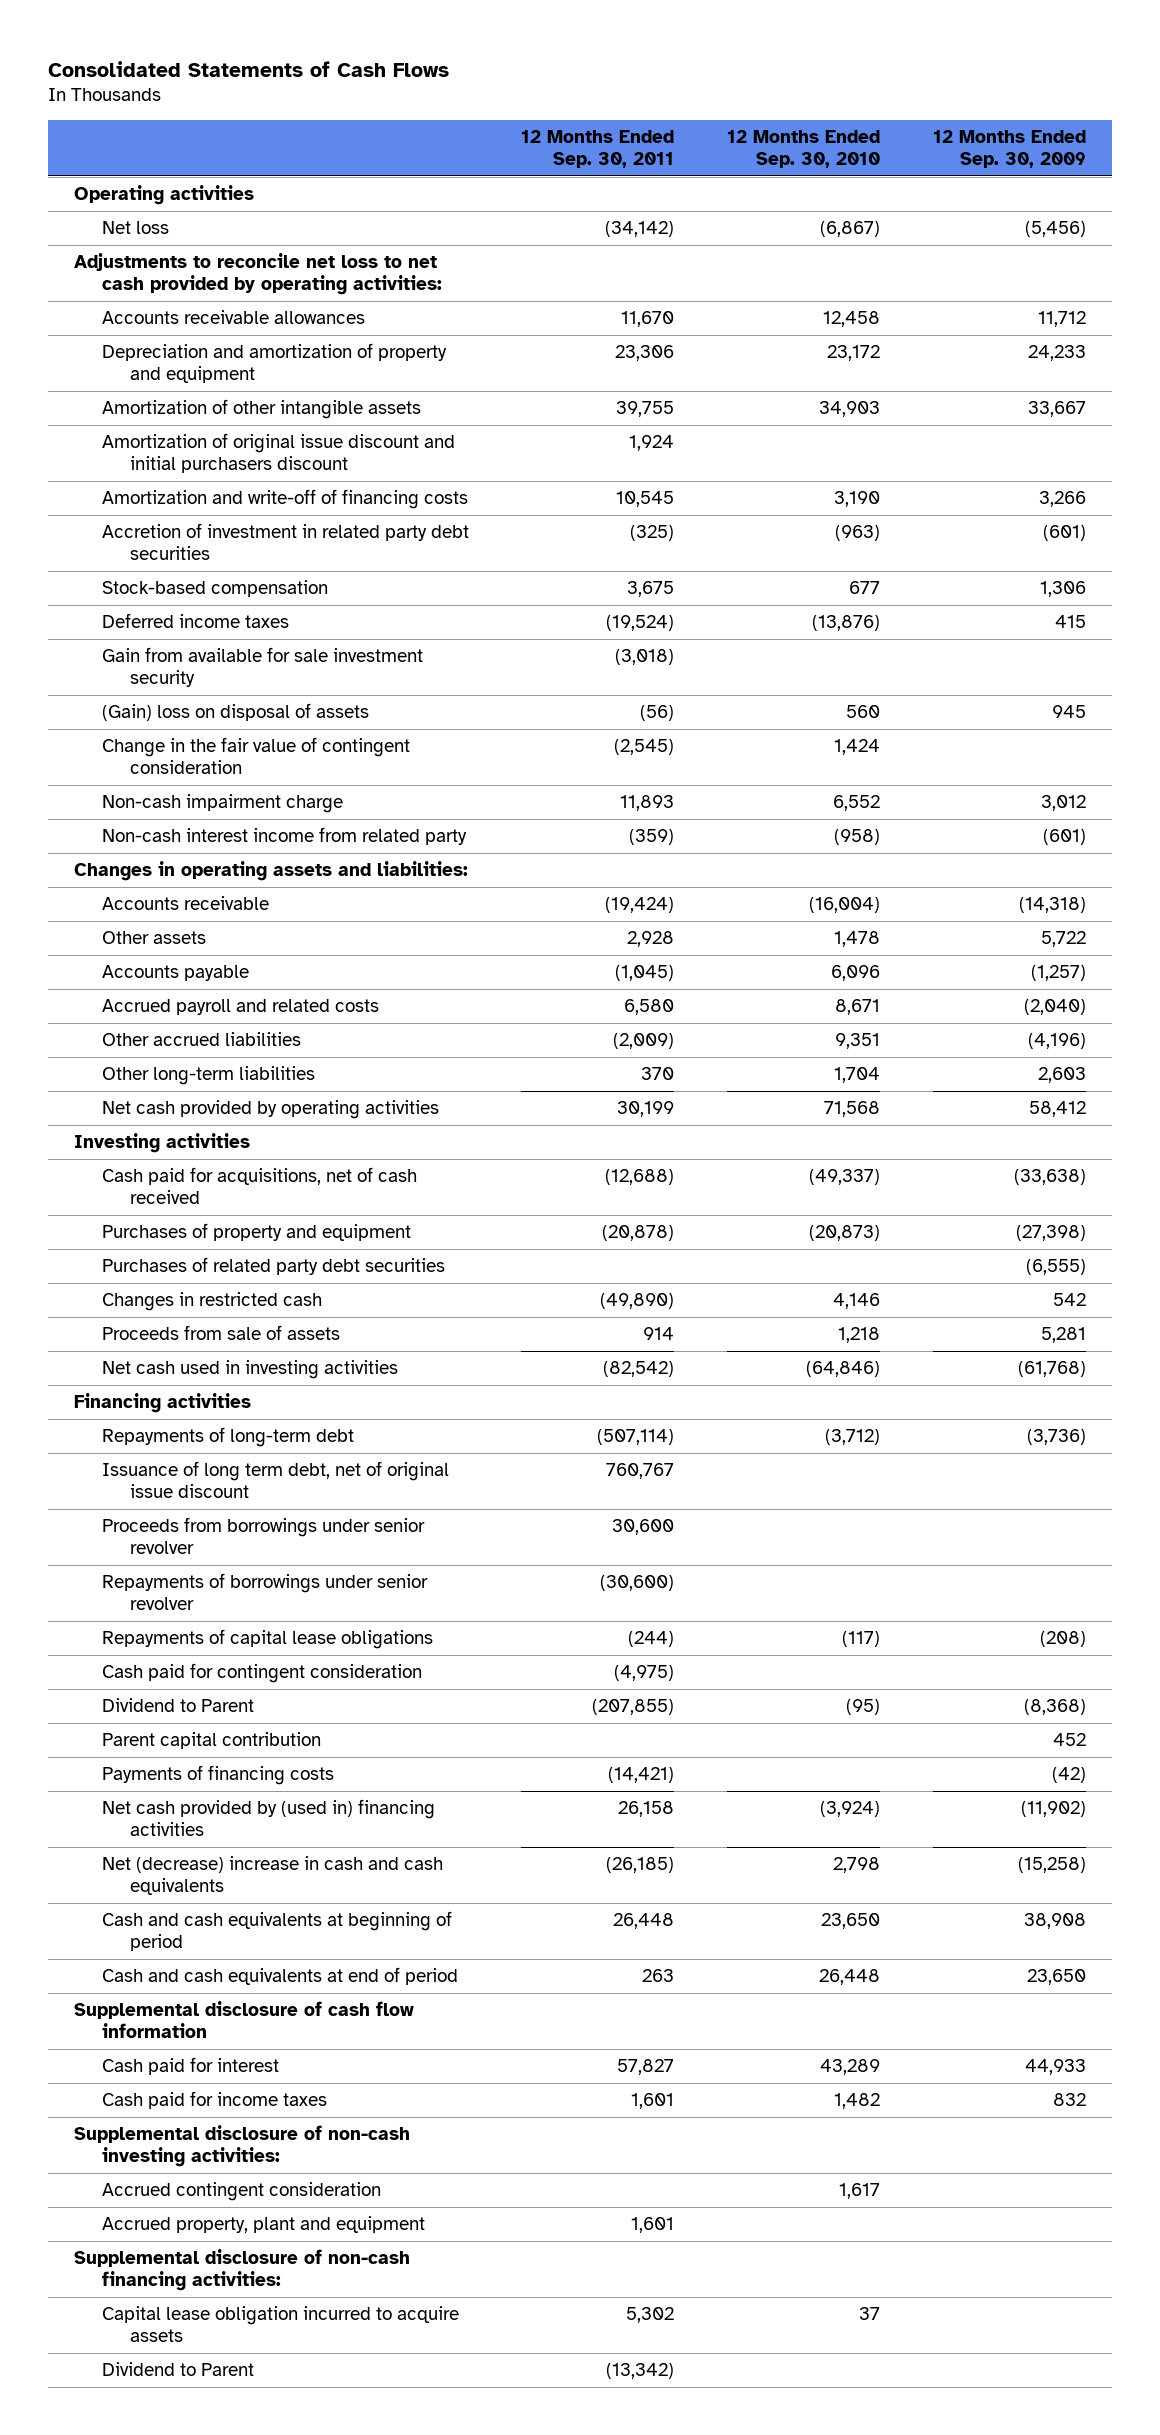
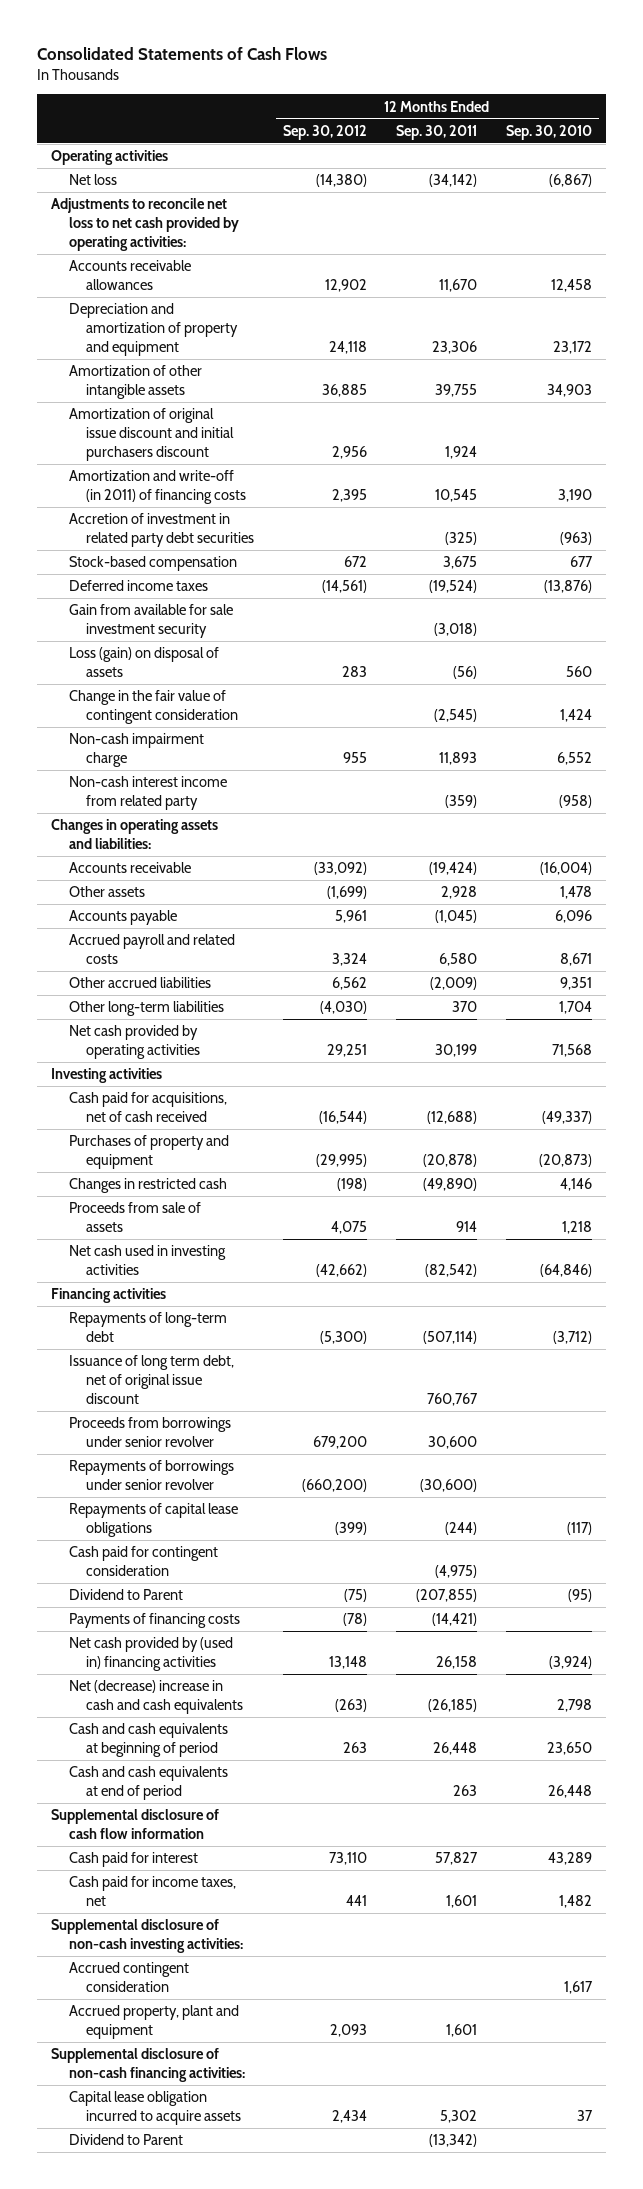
[932,130,1086,169] 12 Months Ended Sep. 30, 2009 -> none
none -> [282,124,367,140] Sep. 30, 2012
[101,489,468,510] Amortization and write-off of financing costs -> [68,470,247,505] Amortization and write-off (in 2011) of financing costs
[101,703,369,722] (Gain) loss on disposal of assets -> [68,647,219,678] Loss (gain) on disposal of assets
[101,1257,445,1276] Purchases of related party debt securities -> none
[101,1732,321,1750] Parent capital contribution -> none
[101,2091,327,2110] Cash paid for income taxes -> [68,1876,236,1907] Cash paid for income taxes, net

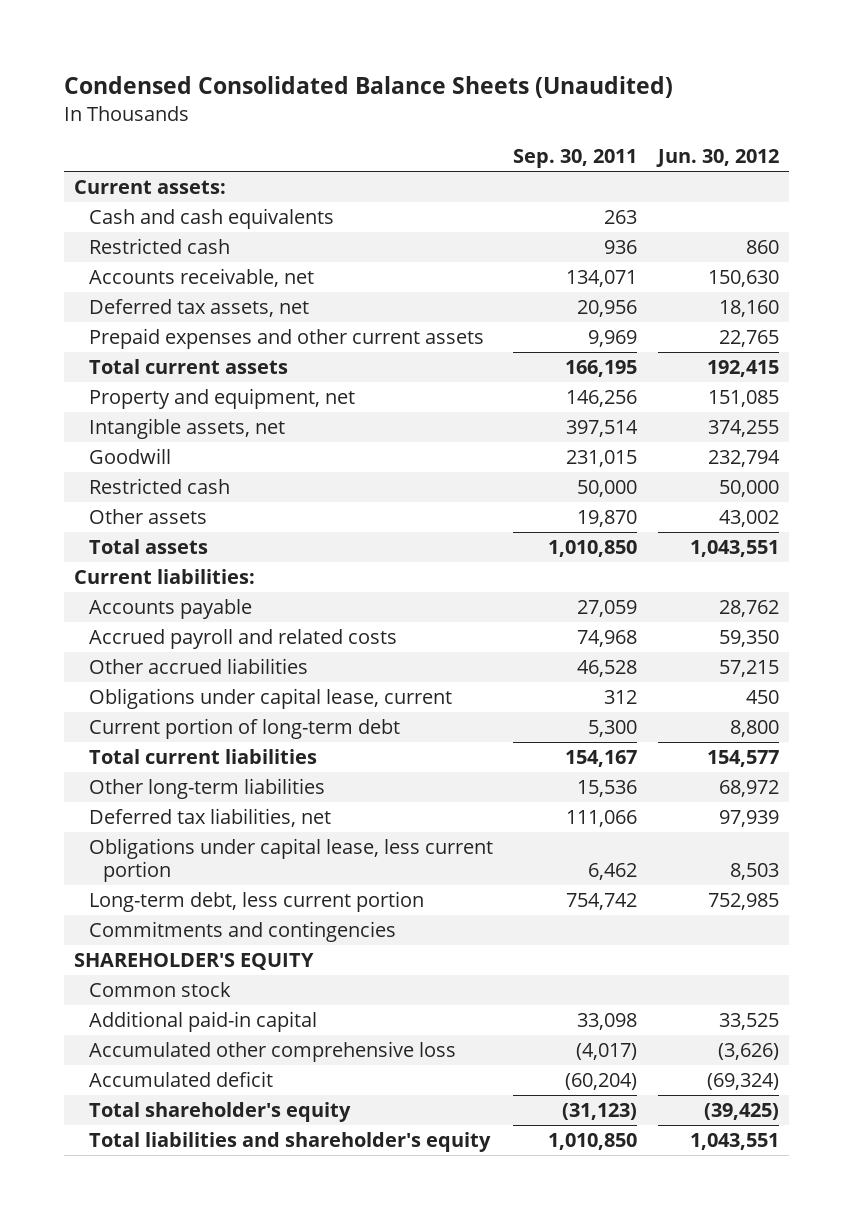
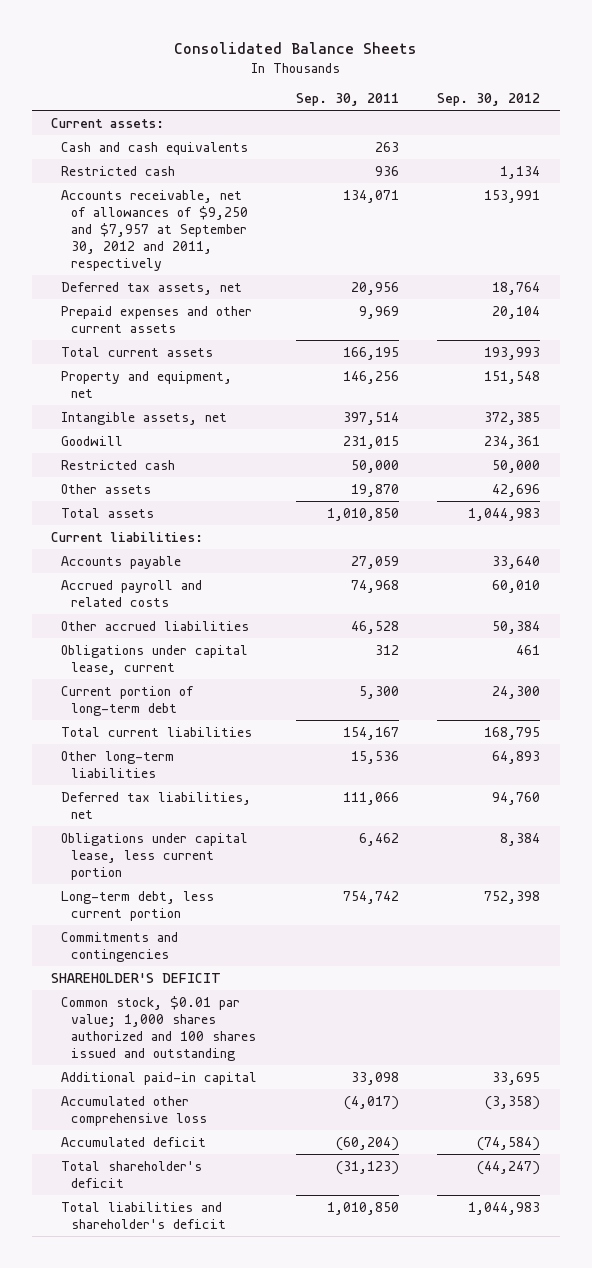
[63,76,673,99] Condensed Consolidated Balance Sheets (Unaudited) -> [173,41,417,54] Consolidated Balance Sheets
[655,149,779,168] Jun. 30, 2012 -> none
none -> [437,93,541,107] Sep. 30, 2012
[88,268,314,288] Accounts receivable, net -> [61,189,249,272] Accounts receivable, net of allowances of $9,250 and $7,957 at September 30, 2012 and 2011, respectively
[73,953,314,971] SHAREHOLDER'S EQUITY -> [51,972,222,983] SHAREHOLDER'S DEFICIT
[88,982,231,998] Common stock -> [61,995,257,1062] Common stock, $0.01 par value; 1,000 shares authorized and 100 shares issued and outstanding
[88,1102,351,1123] Total shareholder's equity -> [61,1160,203,1188] Total shareholder's deficit
[88,1132,491,1153] Total liabilities and shareholder's equity -> [61,1201,227,1229] Total liabilities and shareholder's deficit

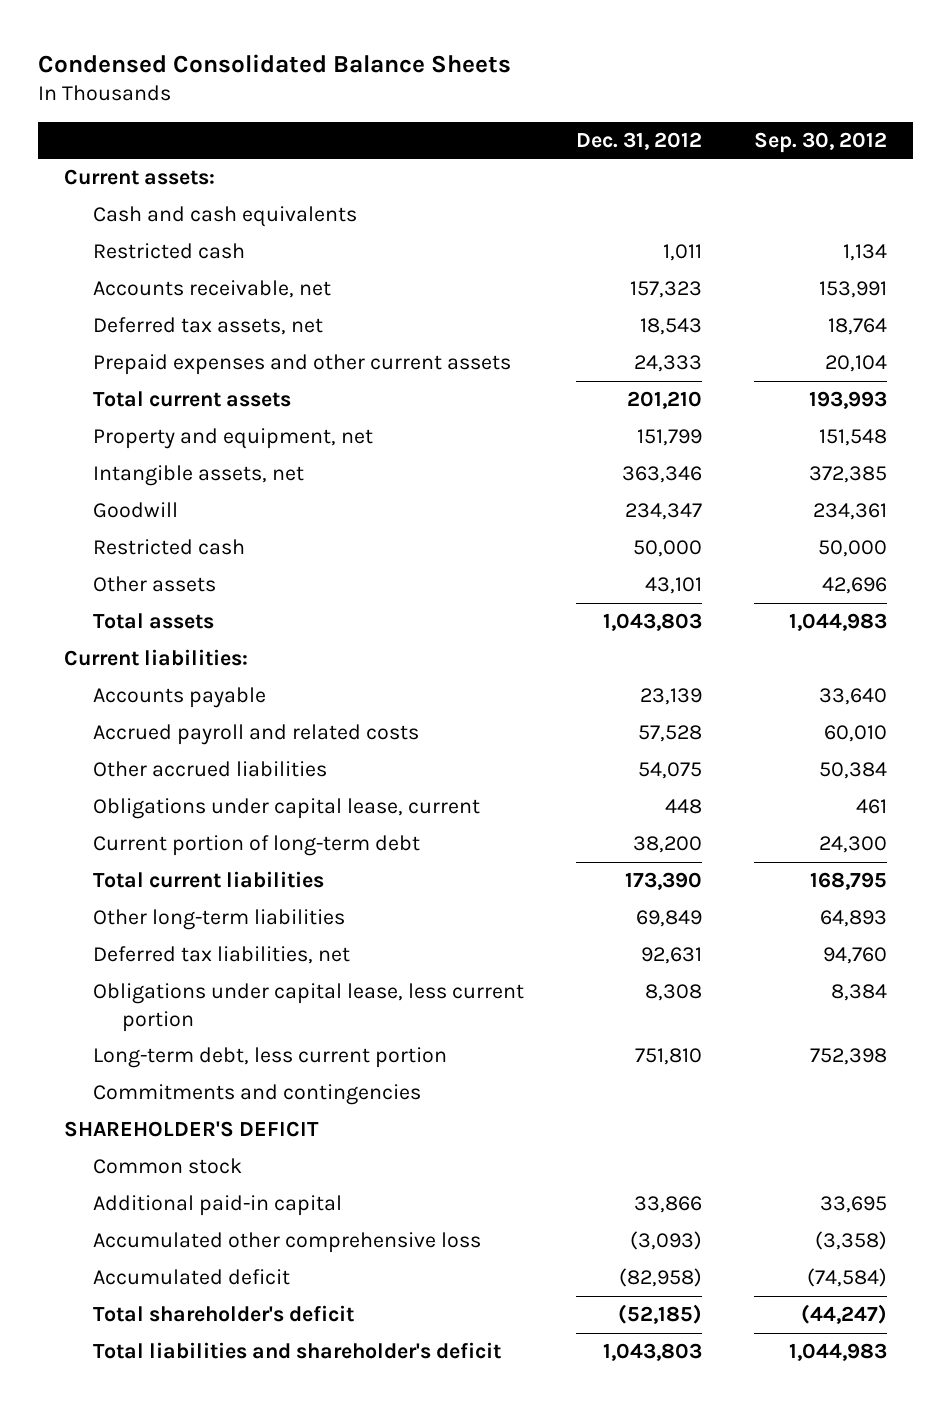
[173,41,417,54] Consolidated Balance Sheets -> [38,53,512,73] Condensed Consolidated Balance Sheets
[295,93,399,107] Sep. 30, 2011 -> none
none -> [575,131,702,150] Dec. 31, 2012
[61,189,249,272] Accounts receivable, net of allowances of $9,250 and $7,957 at September 30, 2012 and 2011, respectively -> [92,280,331,299] Accounts receivable, net
[61,995,257,1062] Common stock, $0.01 par value; 1,000 shares authorized and 100 shares issued and outstanding -> [92,1158,242,1175] Common stock

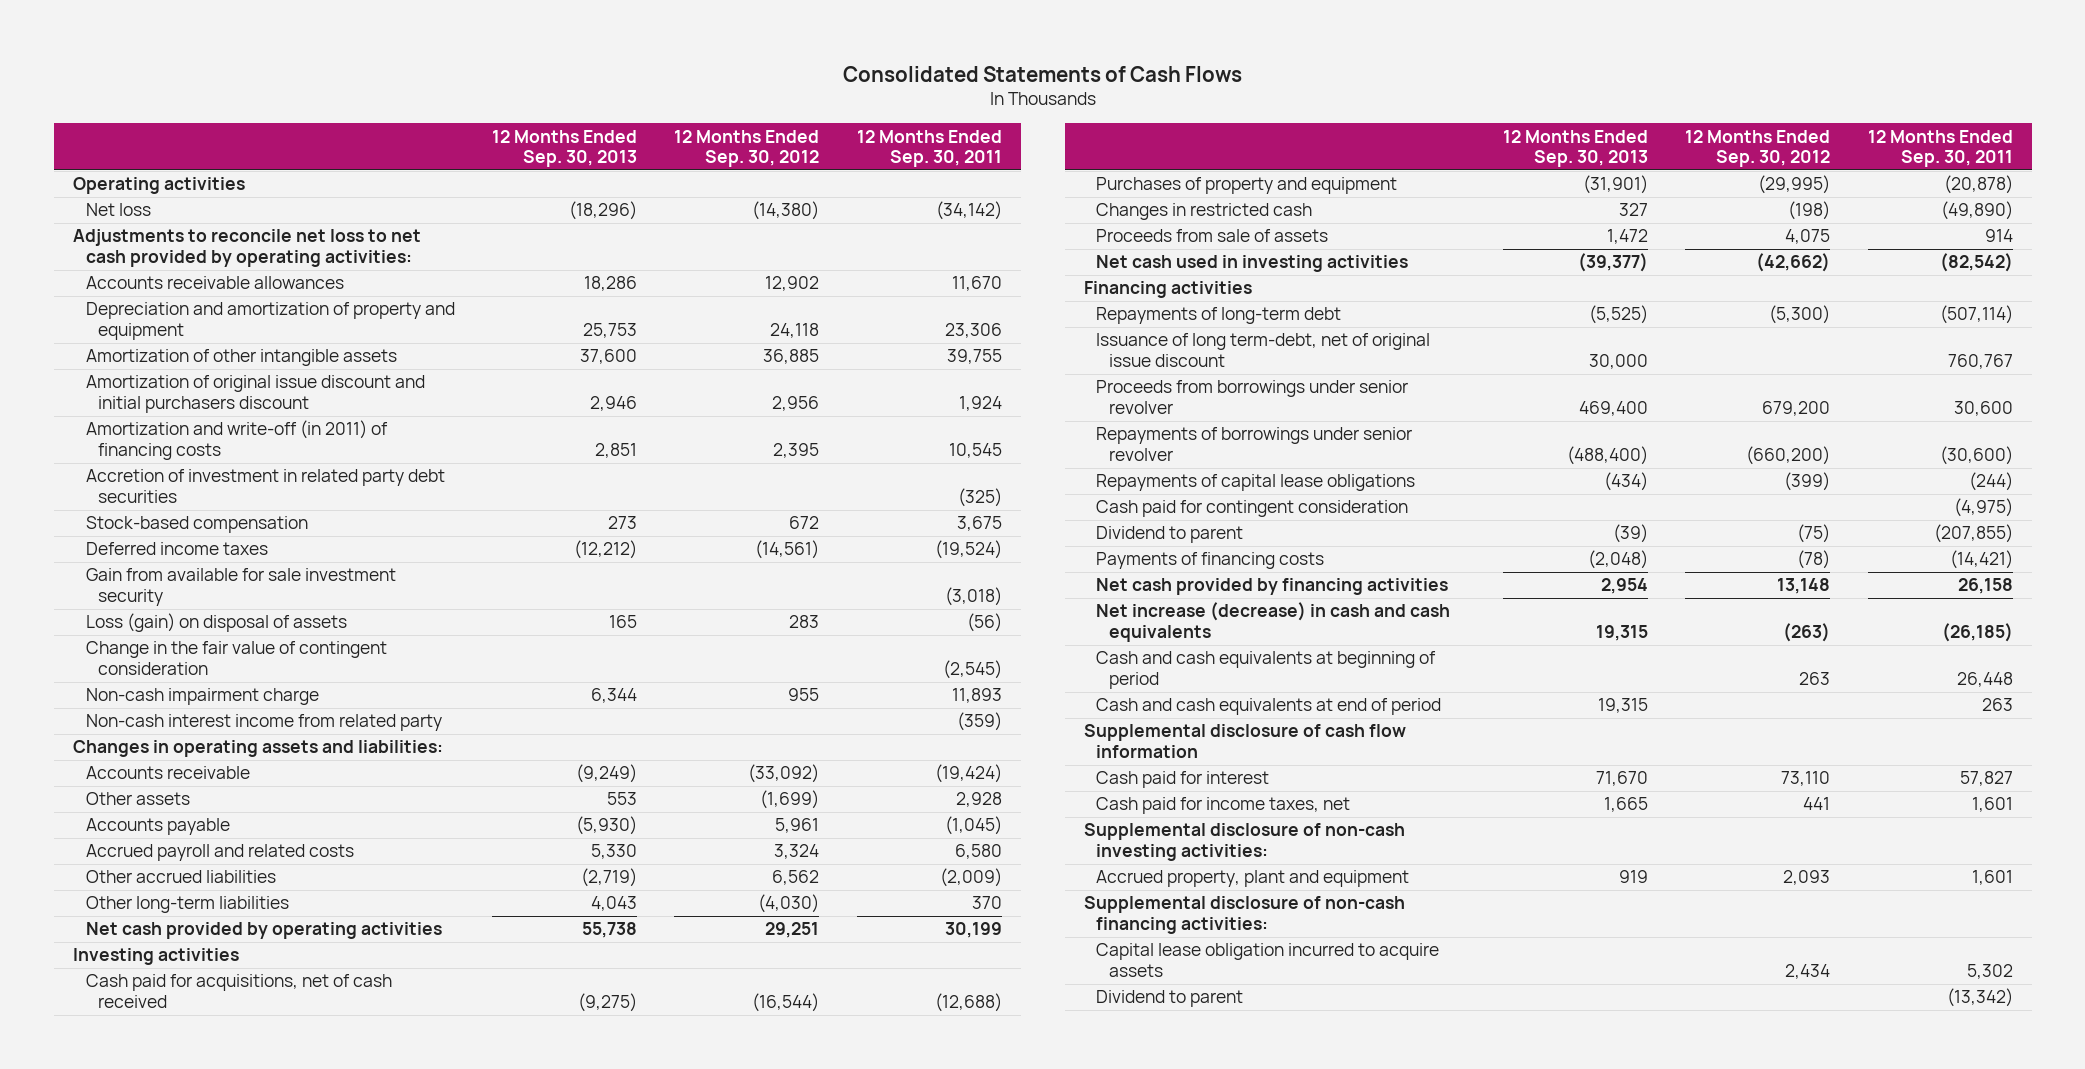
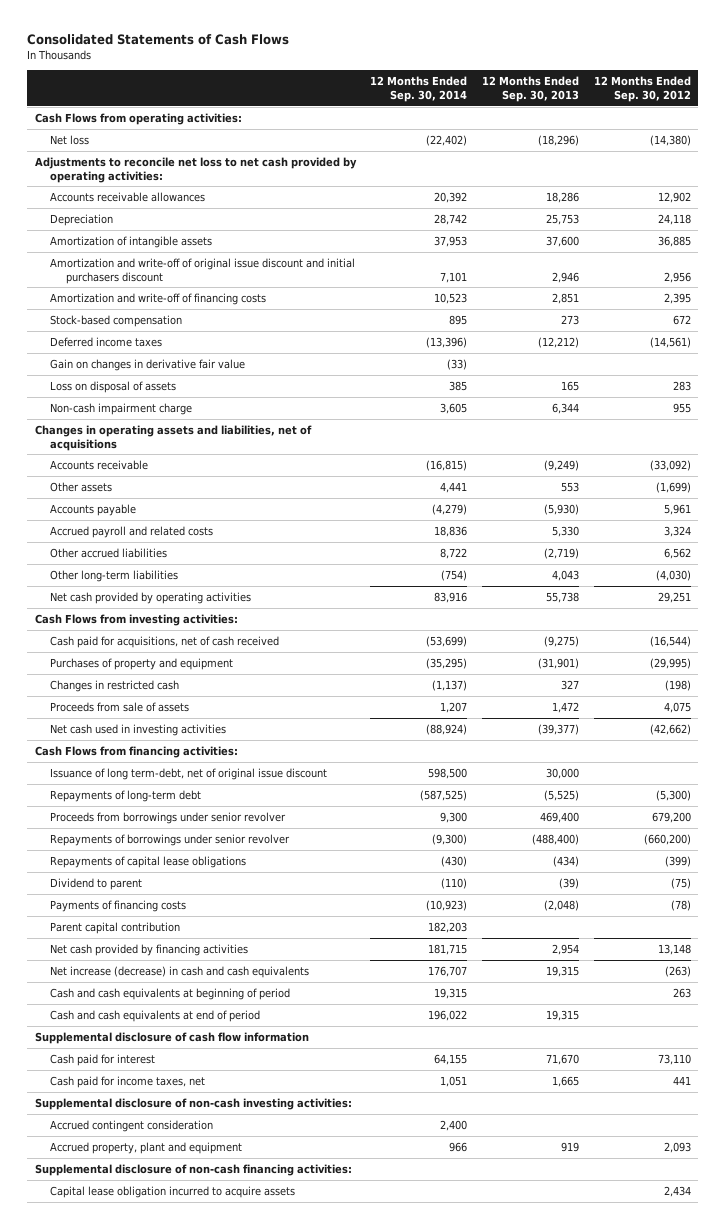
[856,129,1002,168] 12 Months Ended Sep. 30, 2011 -> none
none -> [370,76,468,102] 12 Months Ended Sep. 30, 2014
[72,177,245,195] Operating activities -> [34,112,242,125] Cash Flows from operating activities:
[85,469,445,504] Accretion of investment in related party debt securities -> none
[85,302,455,341] Depreciation and amortization of property and equipment -> [50,213,114,226] Depreciation
[85,349,397,367] Amortization of other intangible assets -> [50,235,213,248] Amortization of intangible assets
[85,375,425,414] Amortization of original issue discount and initial purchasers discount -> [50,257,356,284] Amortization and write-off of original issue discount and initial purchasers discount
[85,420,388,461] Amortization and write-off (in 2011) of financing costs -> [50,292,267,305] Amortization and write-off of financing costs
[85,568,396,607] Gain from available for sale investment security -> none
[85,641,387,676] Change in the fair value of contingent consideration -> none
none -> [50,358,246,371] Gain on changes in derivative fair value
[85,613,347,633] Loss (gain) on disposal of assets -> [50,380,177,393] Loss on disposal of assets
[85,714,442,732] Non-cash interest income from related party -> none
[72,740,443,758] Changes in operating assets and liabilities: -> [34,424,312,451] Changes in operating assets and liabilities, net of acquisitions
[72,948,239,966] Investing activities -> [34,613,238,626] Cash Flows from investing activities:
[1083,281,1252,299] Financing activities -> [34,745,238,758] Cash Flows from financing activities:
[1096,307,1342,325] Repayments of long-term debt -> [50,789,202,802] Repayments of long-term debt
[1096,500,1409,518] Cash paid for contingent consideration -> none
none -> [50,921,181,934] Parent capital contribution
none -> [50,1119,214,1132] Accrued contingent consideration
[1096,990,1244,1008] Dividend to parent -> none

